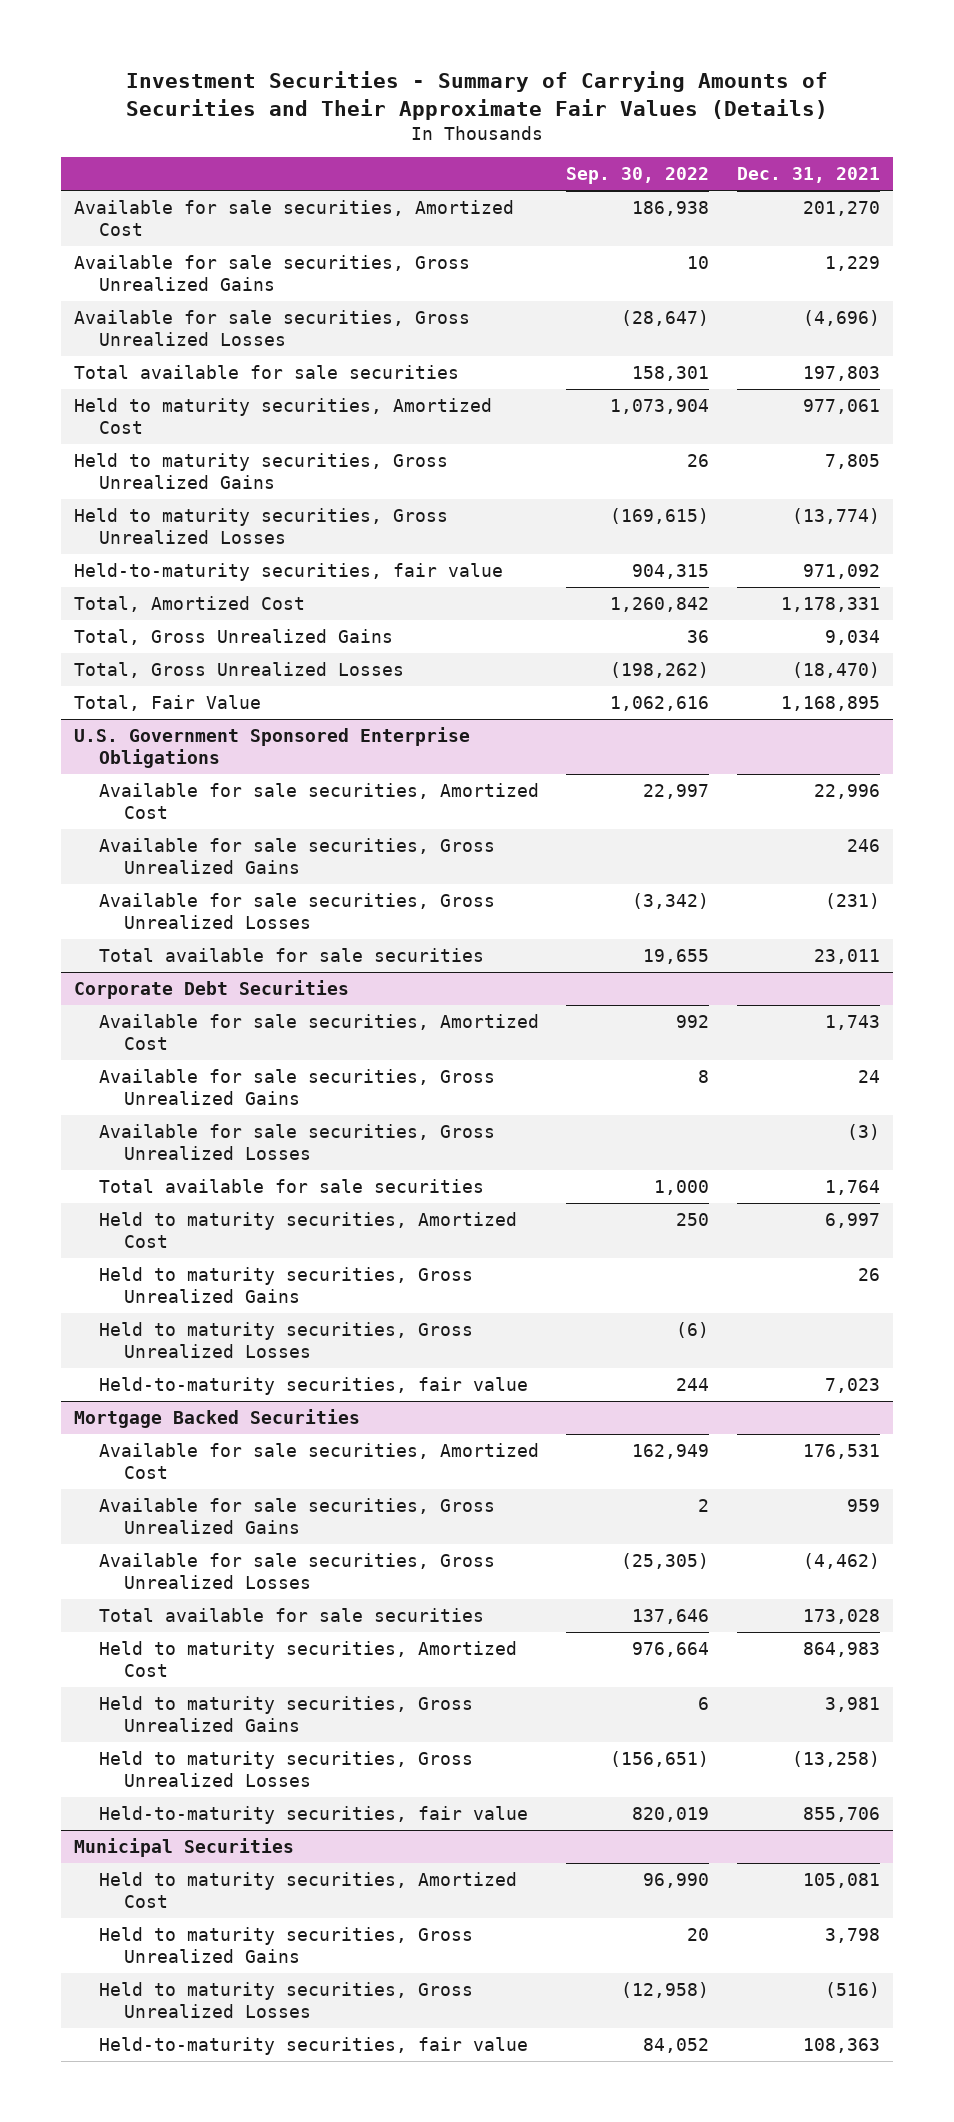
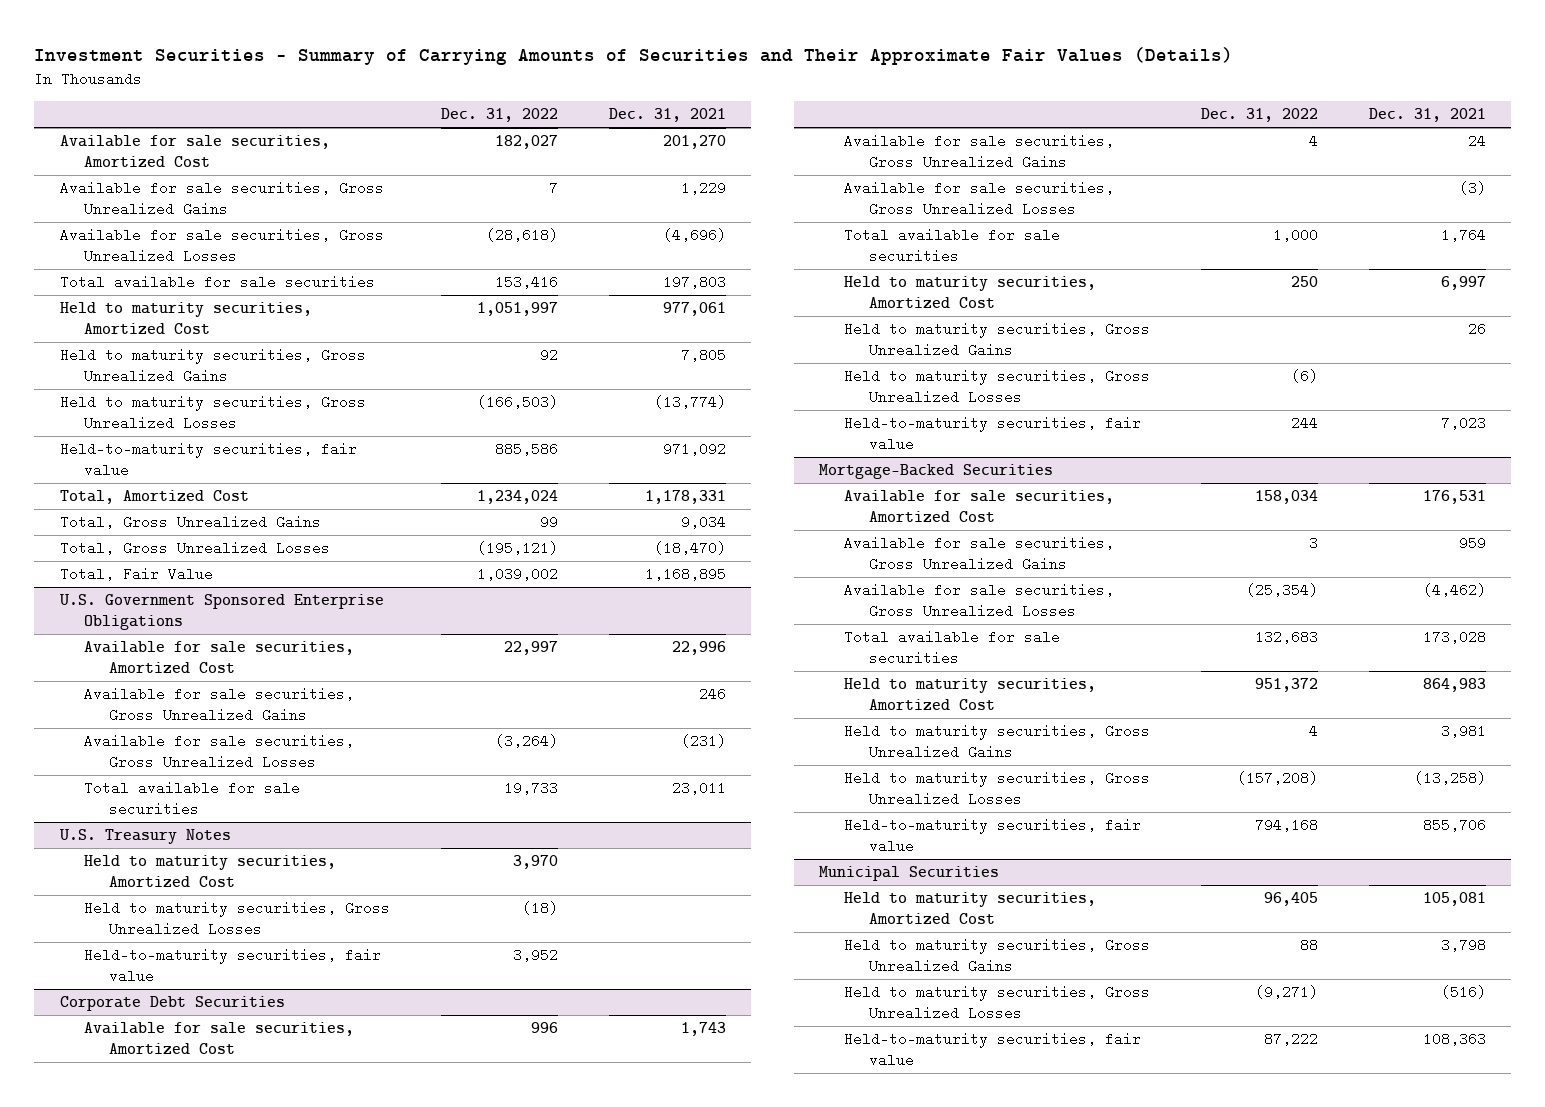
[566,167,710,185] Sep. 30, 2022 -> none
none -> [441,108,559,123] Dec. 31, 2022
none -> [58,829,231,845] U.S. Treasury Notes
none -> [84,855,337,887] Held to maturity securities, Amortized Cost
none -> [84,901,391,936] Held to maturity securities, Gross Unrealized Losses
none -> [84,948,382,983] Held-to-maturity securities, fair value
[74,1409,361,1429] Mortgage Backed Securities -> [819,464,1054,480] Mortgage-Backed Securities

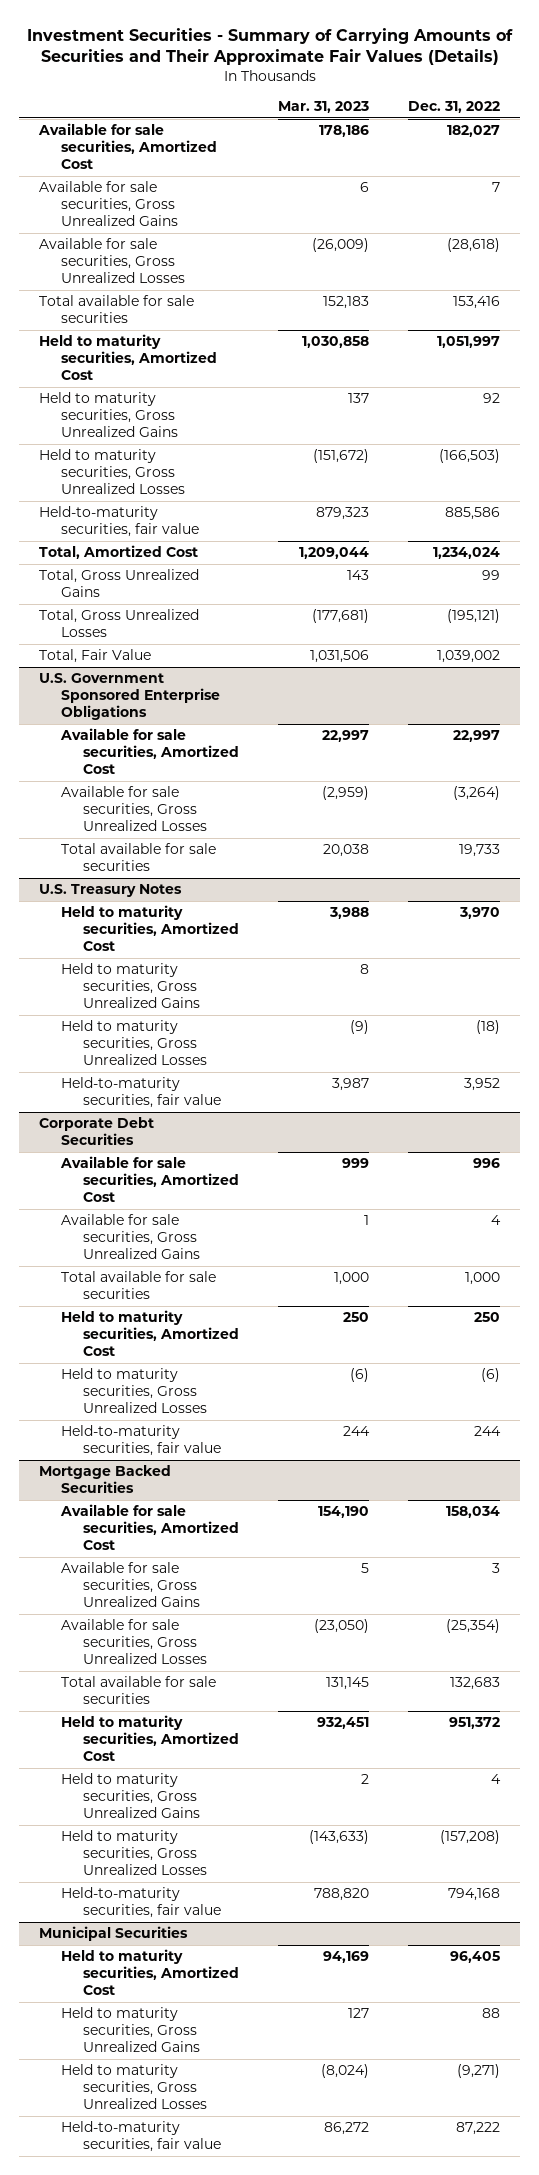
[609,108,727,123] Dec. 31, 2021 -> none
none -> [278,101,370,114] Mar. 31, 2023
[84,687,355,722] Available for sale securities, Gross Unrealized Gains -> none
none -> [60,963,200,1009] Held to maturity securities, Gross Unrealized Gains
[844,181,1115,216] Available for sale securities, Gross Unrealized Losses -> none
[844,322,1151,357] Held to maturity securities, Gross Unrealized Gains -> none
[819,464,1054,480] Mortgage-Backed Securities -> [38,1465,171,1494] Mortgage Backed Securities

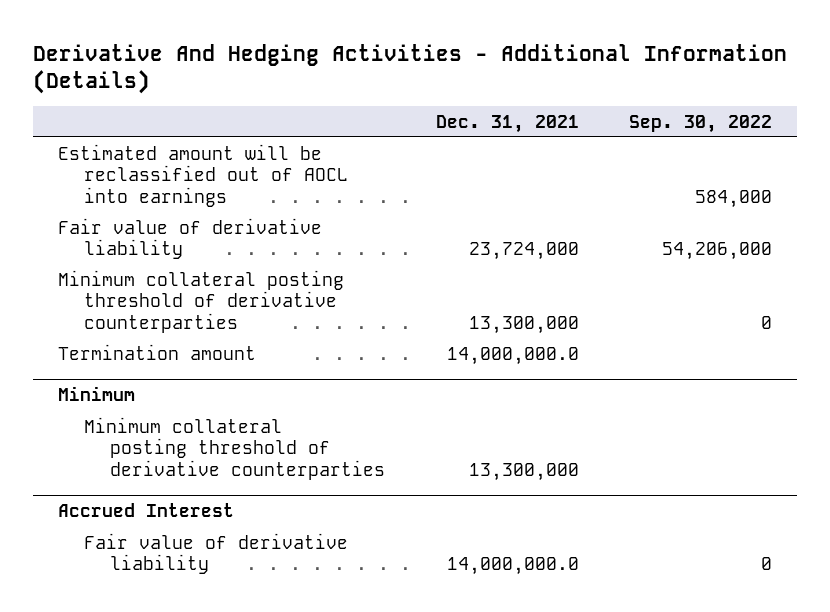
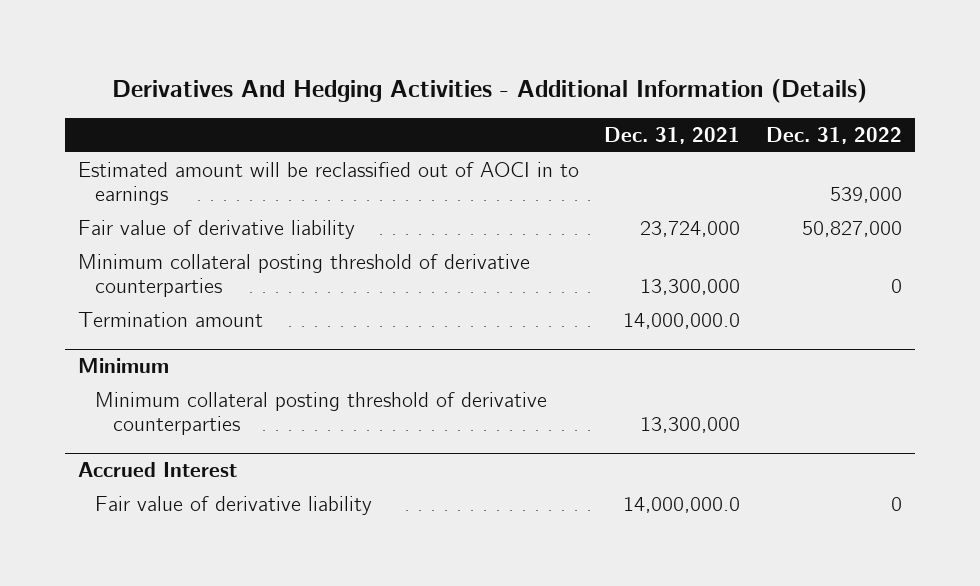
[33,43,788,95] Derivative And Hedging Activities - Additional Information (Details) -> [111,79,867,104] Derivatives And Hedging Activities - Additional Information (Details)
[628,114,772,133] Sep. 30, 2022 -> none
none -> [765,126,902,144] Dec. 31, 2022
[58,143,349,207] Estimated amount will be reclassified out of AOCL into earnings -> [77,162,579,206] Estimated amount will be reclassified out of AOCI in to earnings

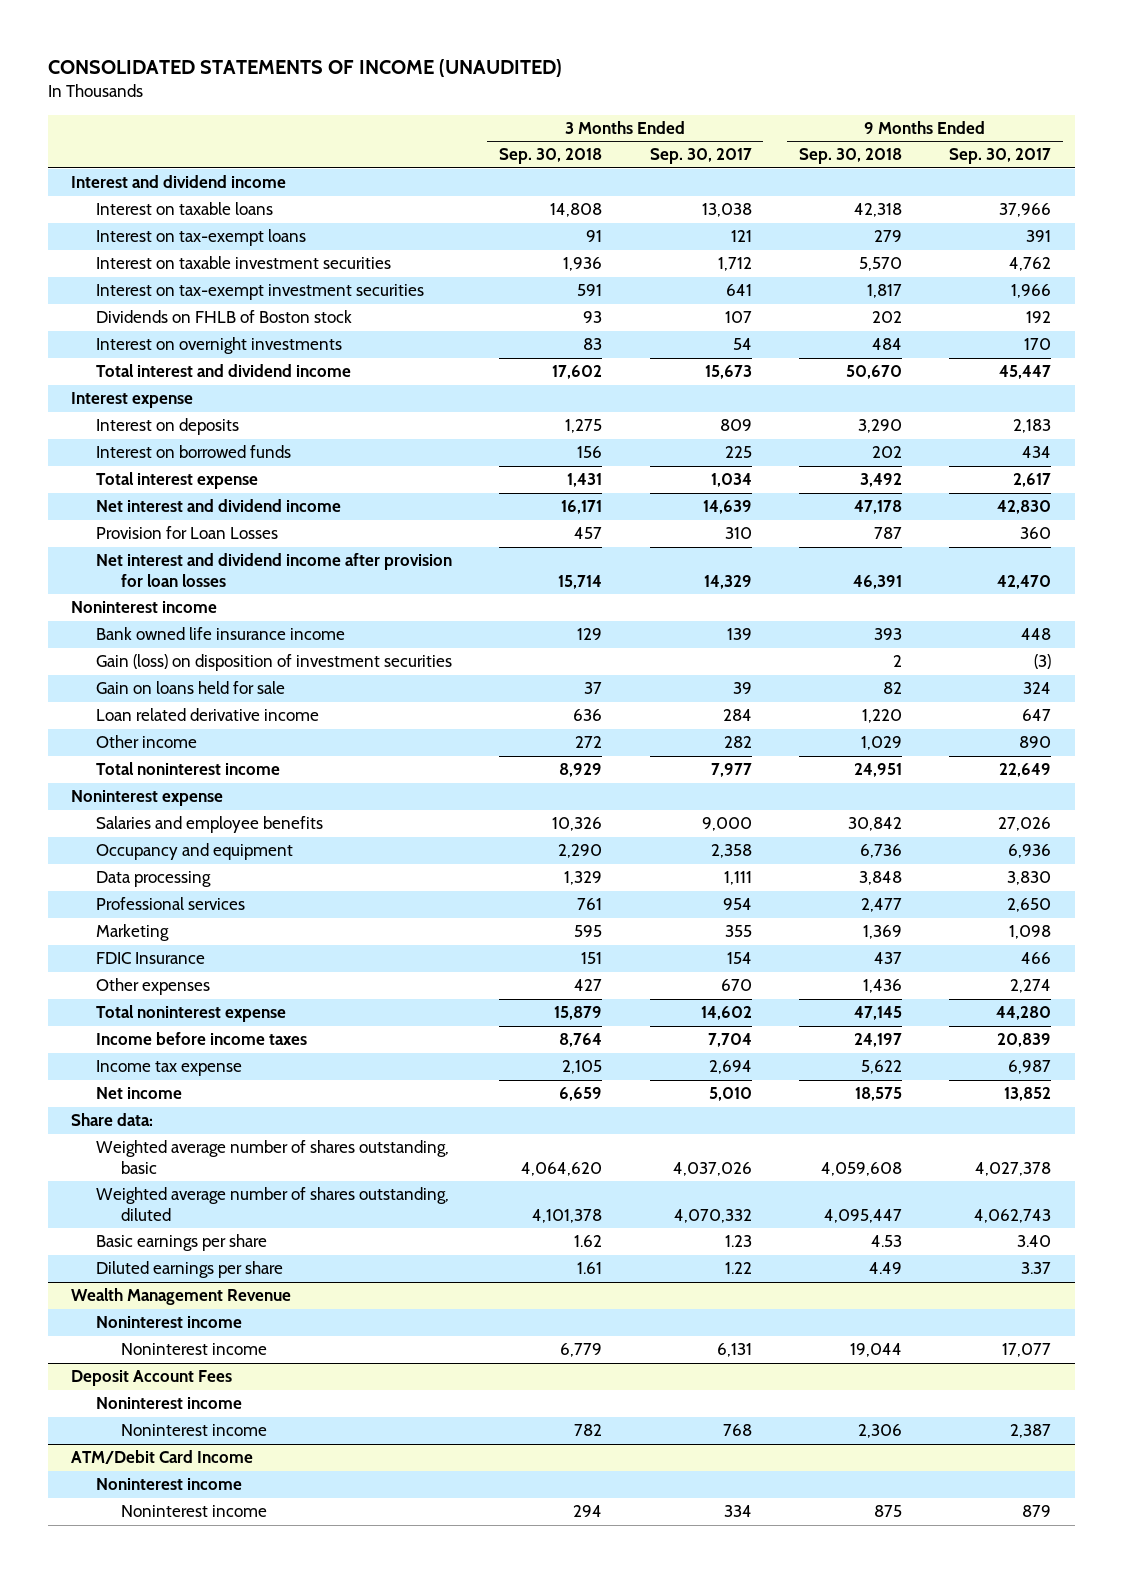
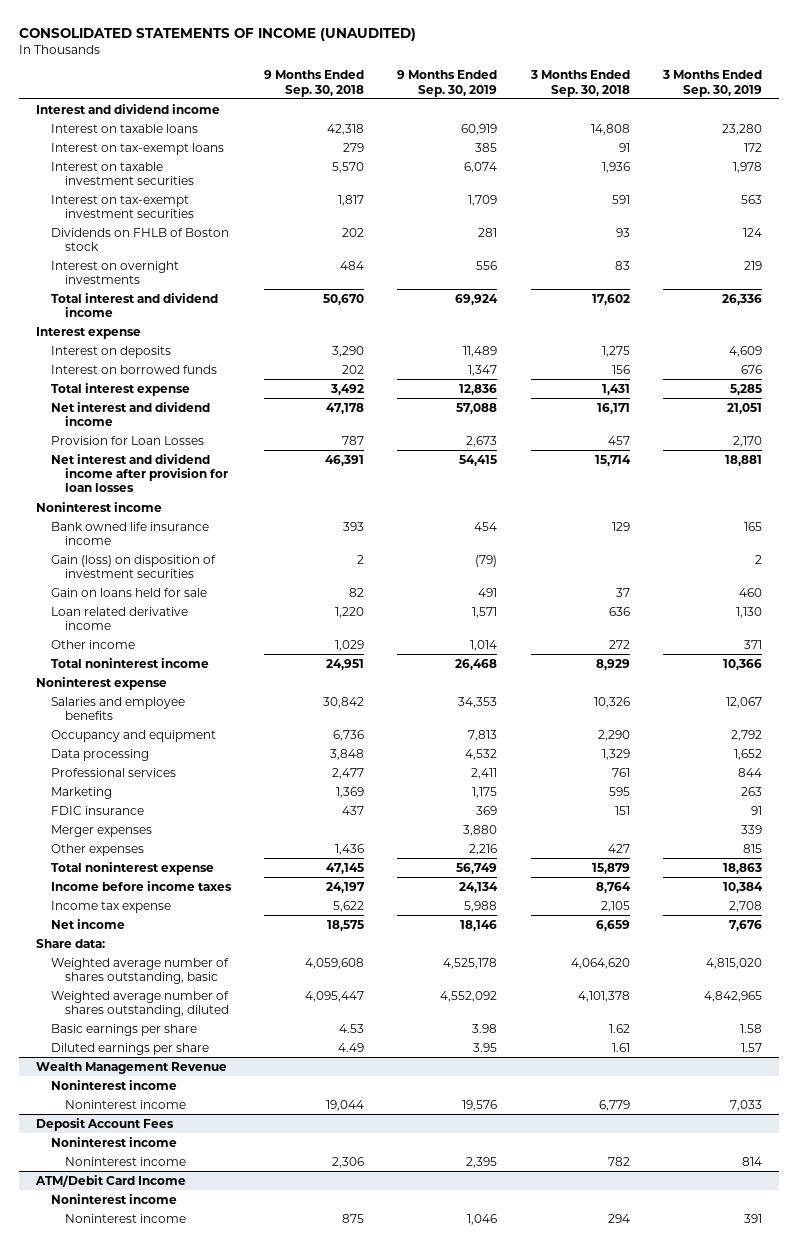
[649,148,752,165] Sep. 30, 2017 -> none
[949,148,1052,165] Sep. 30, 2017 -> none
none -> [397,70,498,97] 9 Months Ended Sep. 30, 2019
none -> [662,70,763,97] 3 Months Ended Sep. 30, 2019
[95,952,205,965] FDIC Insurance -> [50,805,144,815] FDIC insurance
none -> [50,824,152,837] Merger expenses

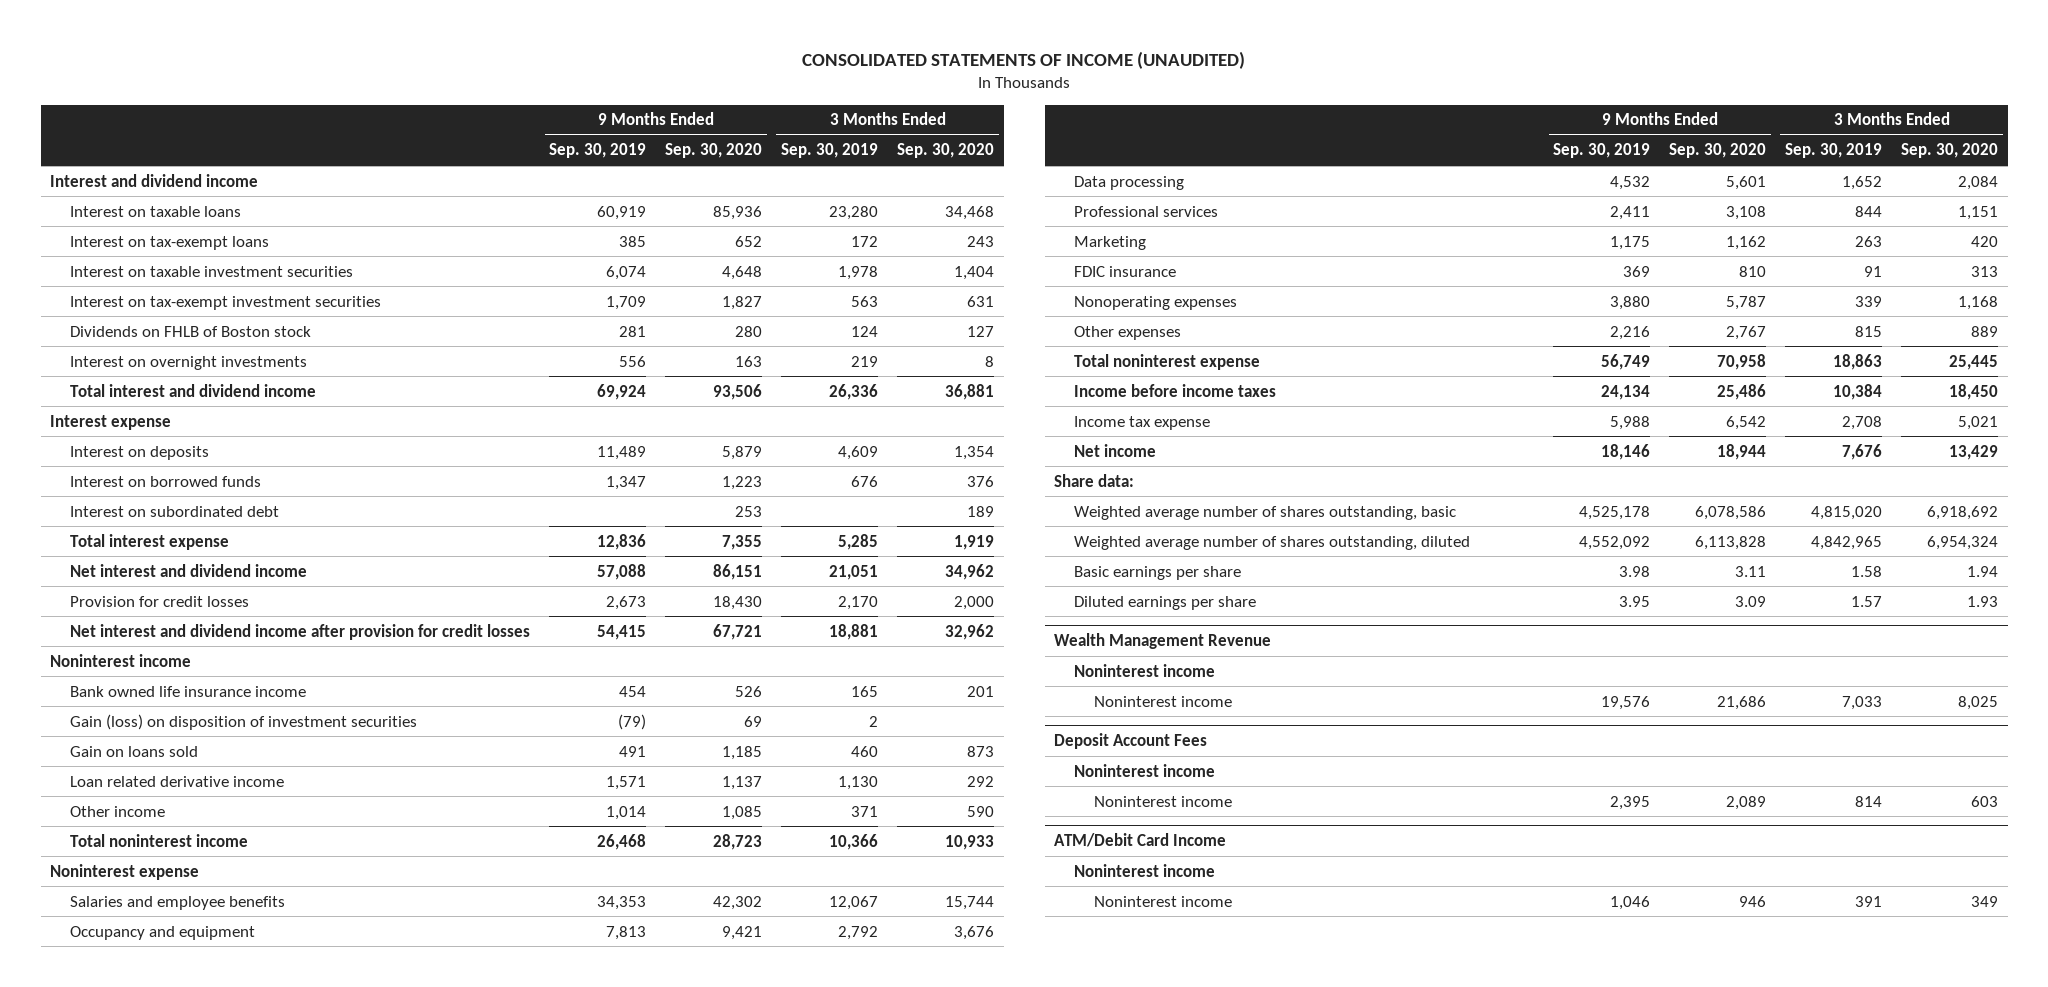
[263,70,364,97] 9 Months Ended Sep. 30, 2018 -> none
[529,70,630,97] 3 Months Ended Sep. 30, 2018 -> none
none -> [665,143,763,159] Sep. 30, 2020
none -> [897,143,995,159] Sep. 30, 2020
none -> [70,505,280,517] Interest on subordinated debt
[50,435,204,445] Provision for Loan Losses -> [70,595,250,607] Provision for credit losses
[50,453,229,493] Net interest and dividend income after provision for loan losses -> [70,623,531,640] Net interest and dividend income after provision for credit losses
[50,587,207,597] Gain on loans held for sale -> [70,745,199,757] Gain on loans sold
[50,824,152,837] Merger expenses -> [1074,295,1238,310] Nonoperating expenses

